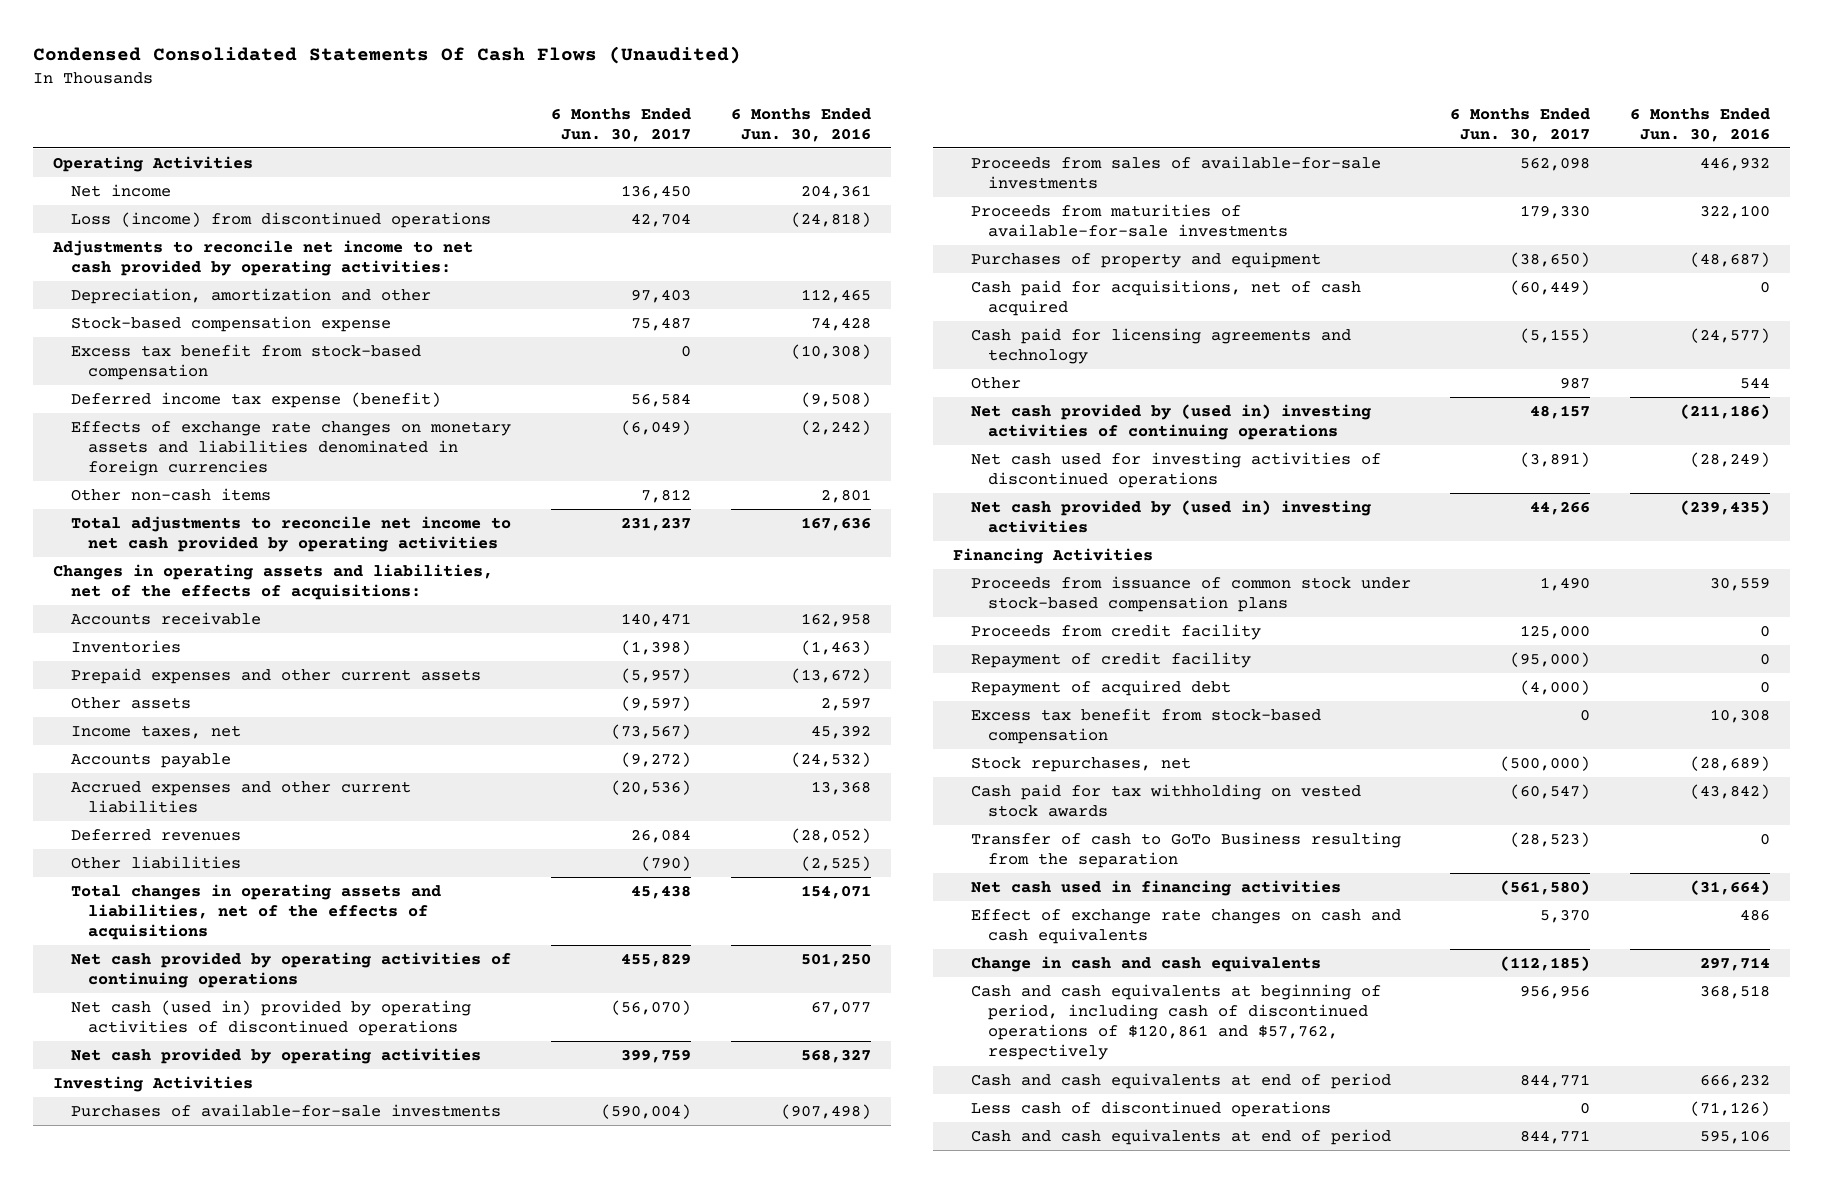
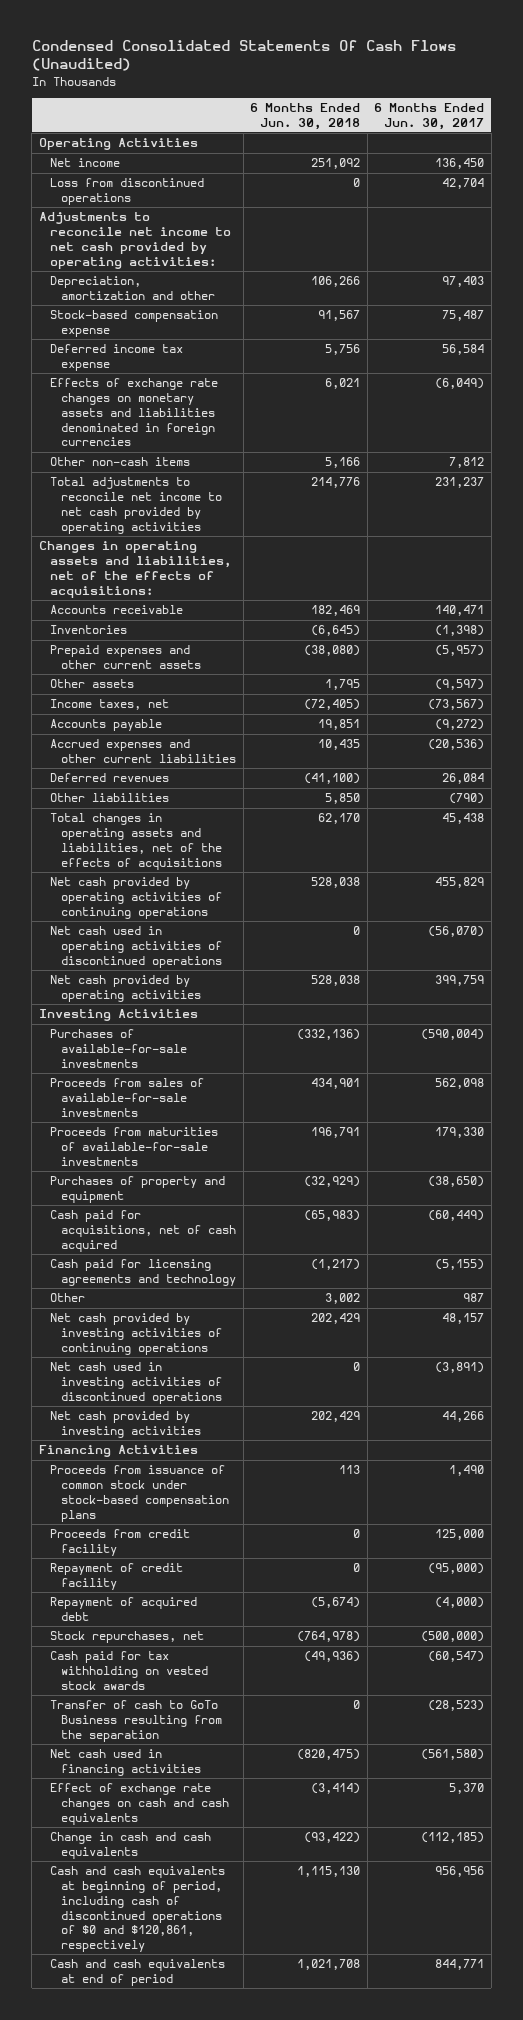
[730,107,871,142] 6 Months Ended Jun. 30, 2016 -> none
none -> [250,102,361,130] 6 Months Ended Jun. 30, 2018
[70,212,491,229] Loss (income) from discontinued operations -> [50,178,205,206] Loss from discontinued operations
[70,344,421,381] Excess tax benefit from stock-based compensation -> none
[70,392,441,409] Deferred income tax expense (benefit) -> [50,344,184,372] Deferred income tax expense
[70,1000,471,1037] Net cash (used in) provided by operating activities of discontinued operations -> [50,926,223,968] Net cash used in operating activities of discontinued operations
[970,404,1371,441] Net cash provided by (used in) investing activities of continuing operations -> [50,1313,223,1355] Net cash provided by investing activities of continuing operations
[970,452,1381,489] Net cash used for investing activities of discontinued operations -> [50,1362,223,1404] Net cash used in investing activities of discontinued operations
[970,500,1371,534] Net cash provided by (used in) investing activities -> [50,1411,202,1439] Net cash provided by investing activities
[970,708,1321,745] Excess tax benefit from stock-based compensation -> none
[970,1073,1391,1090] Cash and cash equivalents at end of period -> none
[970,1101,1331,1118] Less cash of discontinued operations -> none
[970,984,1381,1061] Cash and cash equivalents at beginning of period, including cash of discontinued operations of $120,861 and $57,762, respectively -> [50,1866,226,1953] Cash and cash equivalents at beginning of period, including cash of discontinued operations of $0 and $120,861, respectively

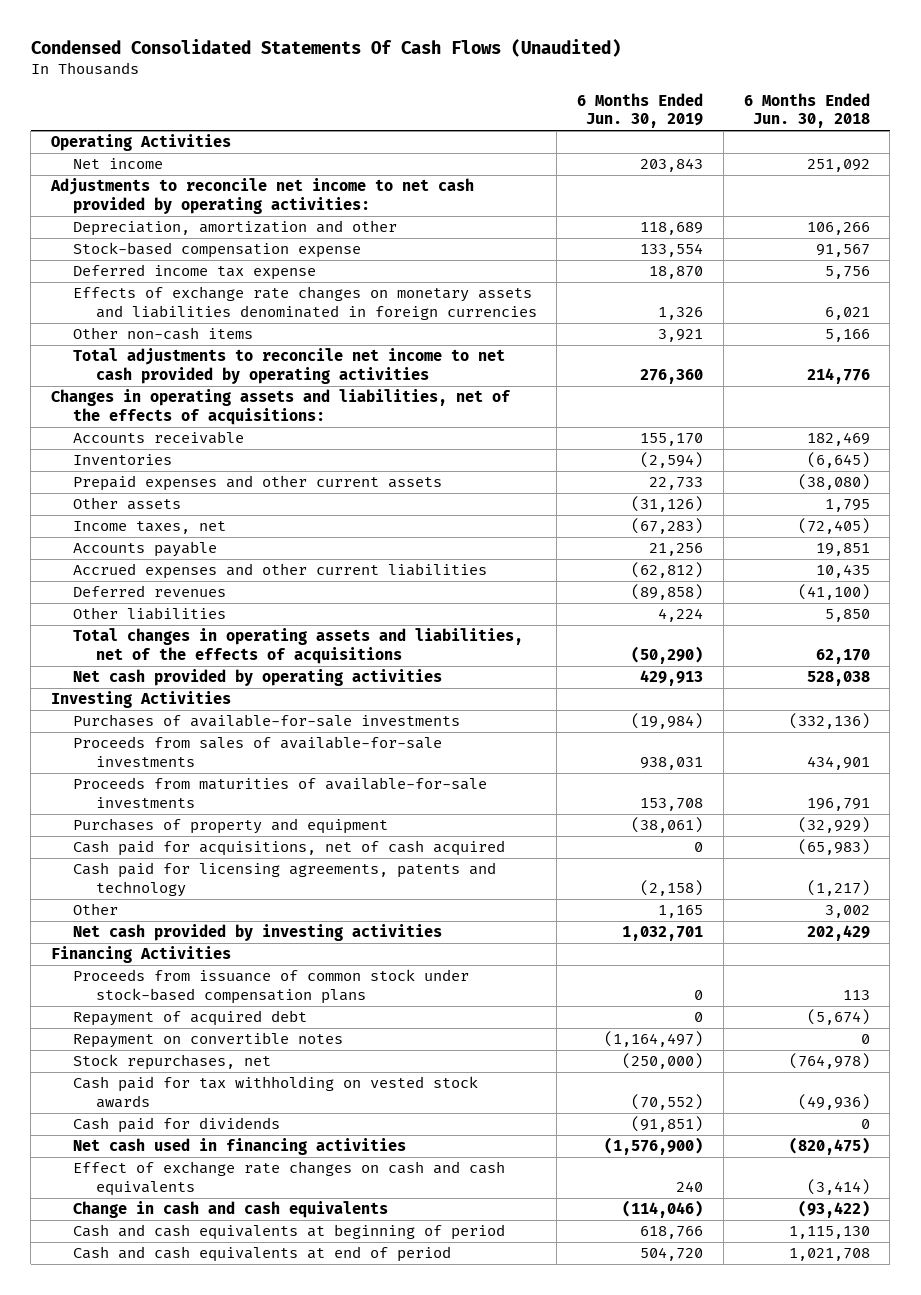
[374,102,485,130] 6 Months Ended Jun. 30, 2017 -> none
none -> [577,92,704,129] 6 Months Ended Jun. 30, 2019
[50,178,205,206] Loss from discontinued operations -> none
[50,877,223,919] Net cash provided by operating activities of continuing operations -> none
[50,926,223,968] Net cash used in operating activities of discontinued operations -> none
[50,1259,237,1287] Cash paid for licensing agreements and technology -> [73,862,497,898] Cash paid for licensing agreements, patents and technology
[50,1313,223,1355] Net cash provided by investing activities of continuing operations -> none
[50,1362,223,1404] Net cash used in investing activities of discontinued operations -> none
[50,1529,191,1557] Proceeds from credit facility -> none
[50,1563,184,1591] Repayment of credit facility -> none
none -> [73,1032,344,1049] Repayment on convertible notes
[50,1700,223,1742] Transfer of cash to GoTo Business resulting from the separation -> none
none -> [73,1117,281,1134] Cash paid for dividends
[50,1866,226,1953] Cash and cash equivalents at beginning of period, including cash of discontinued operations of $0 and $120,861, respectively -> [73,1224,506,1241] Cash and cash equivalents at beginning of period

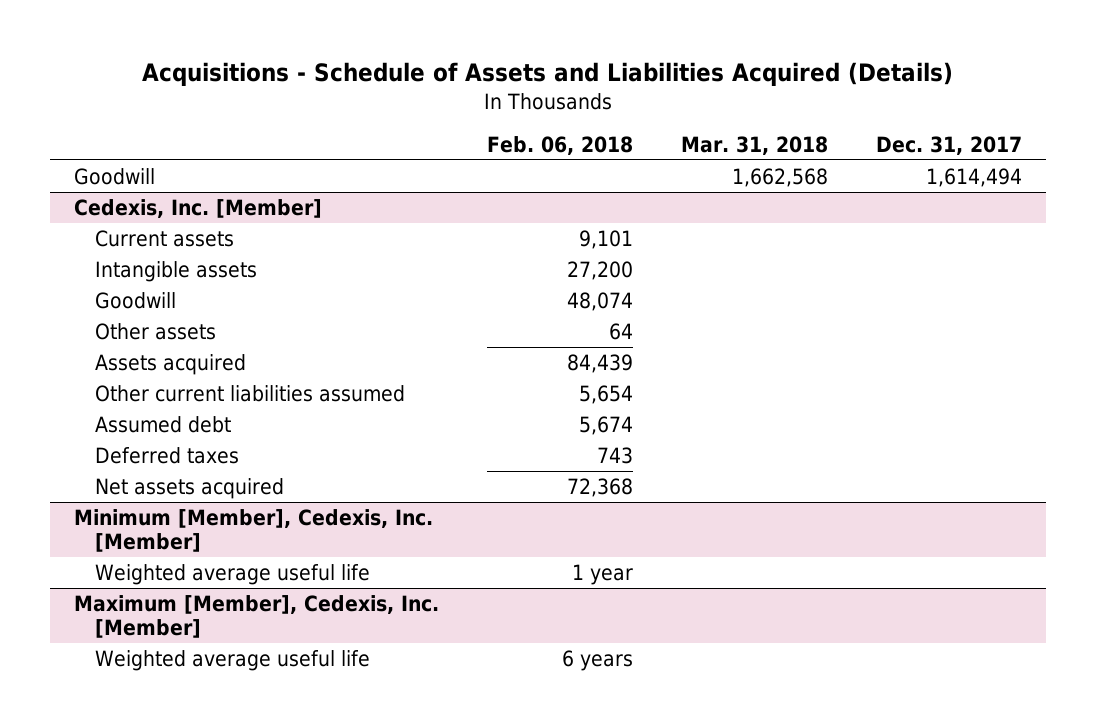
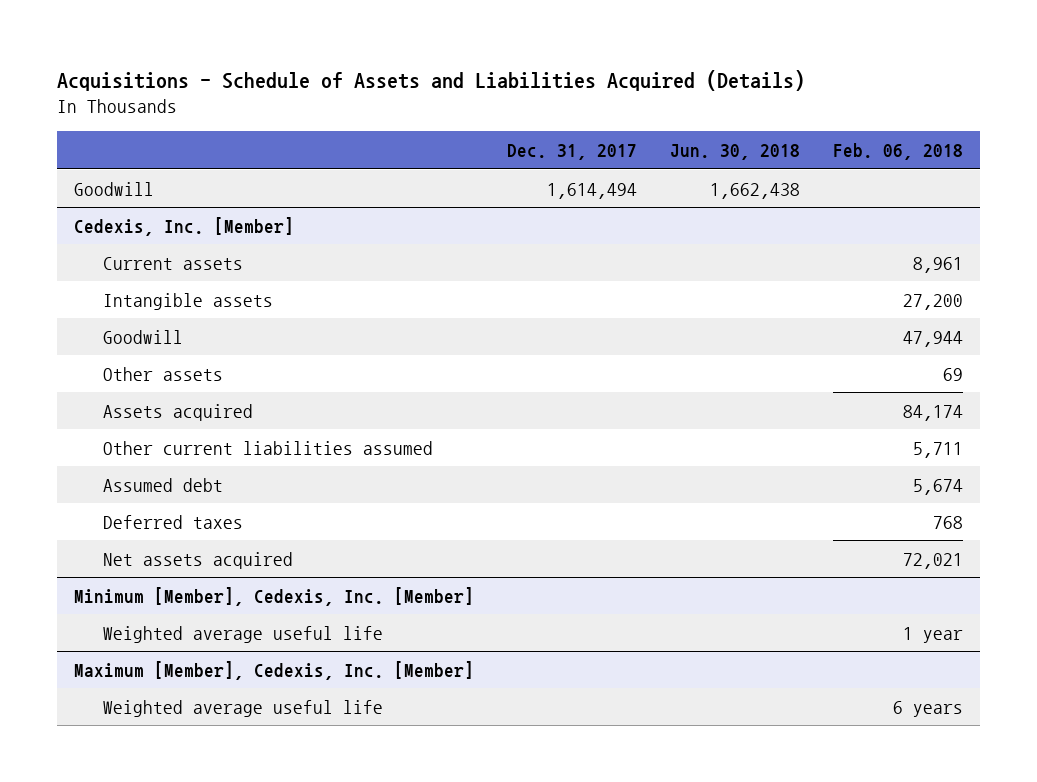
[681,135,829,155] Mar. 31, 2018 -> none
none -> [670,144,801,161] Jun. 30, 2018
[579,229,634,249] 9,101 -> [913,256,964,273] 8,961
[567,291,634,311] 48,074 -> [903,330,964,347] 47,944
[609,322,634,340] 64 -> [943,367,964,381] 69
[567,353,634,373] 84,439 -> [903,404,964,421] 84,174
[579,384,634,404] 5,654 -> [913,441,964,458] 5,711
[597,446,634,464] 743 -> [933,515,964,529] 768
[567,477,634,497] 72,368 -> [903,552,964,569] 72,021

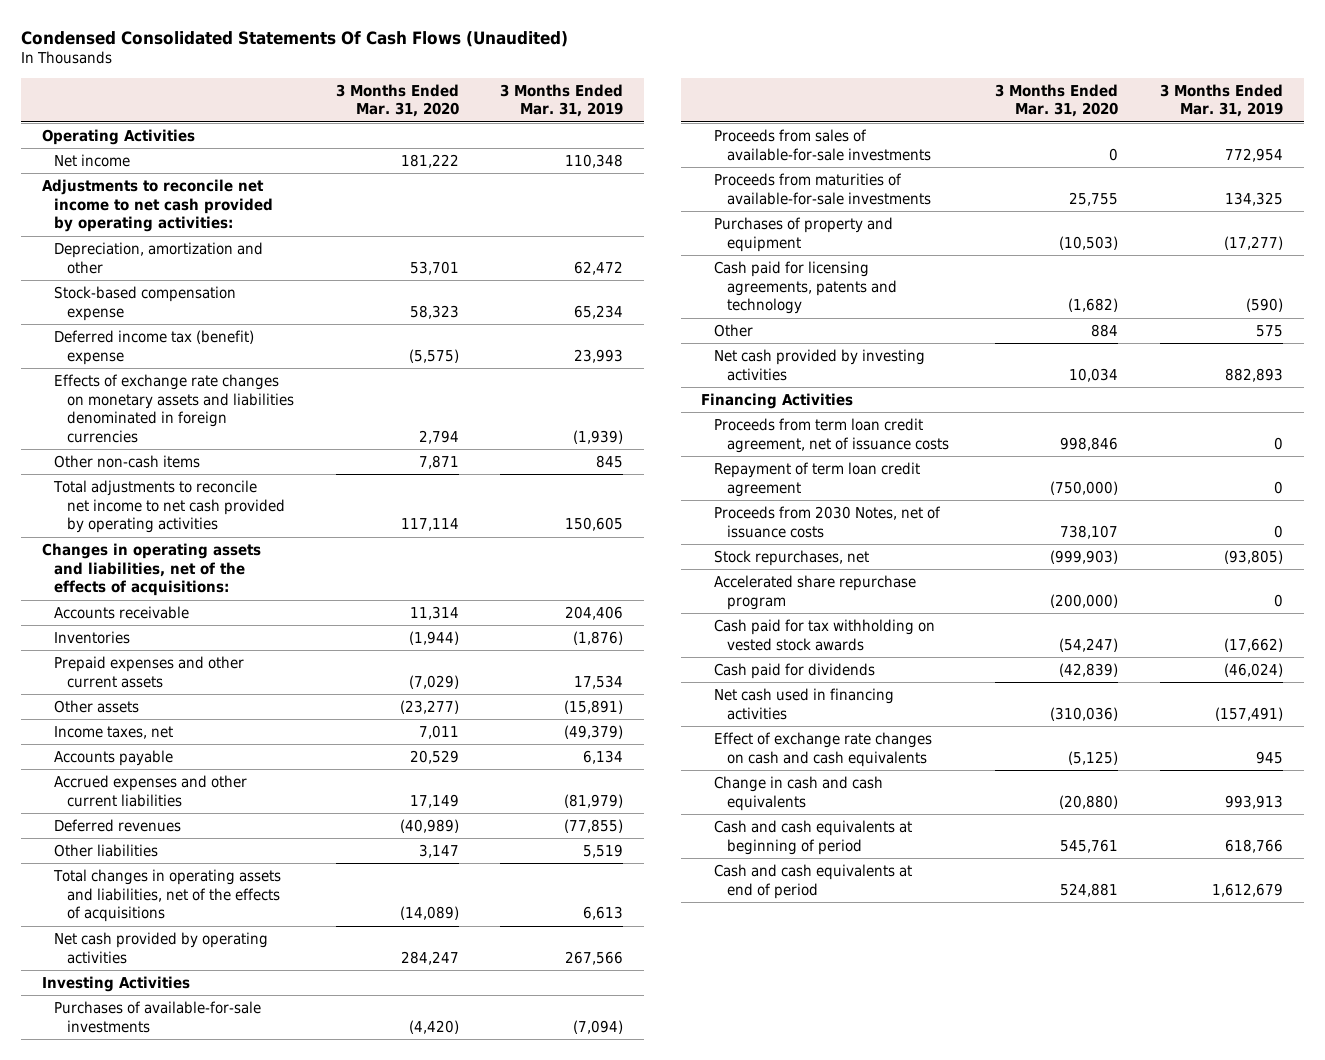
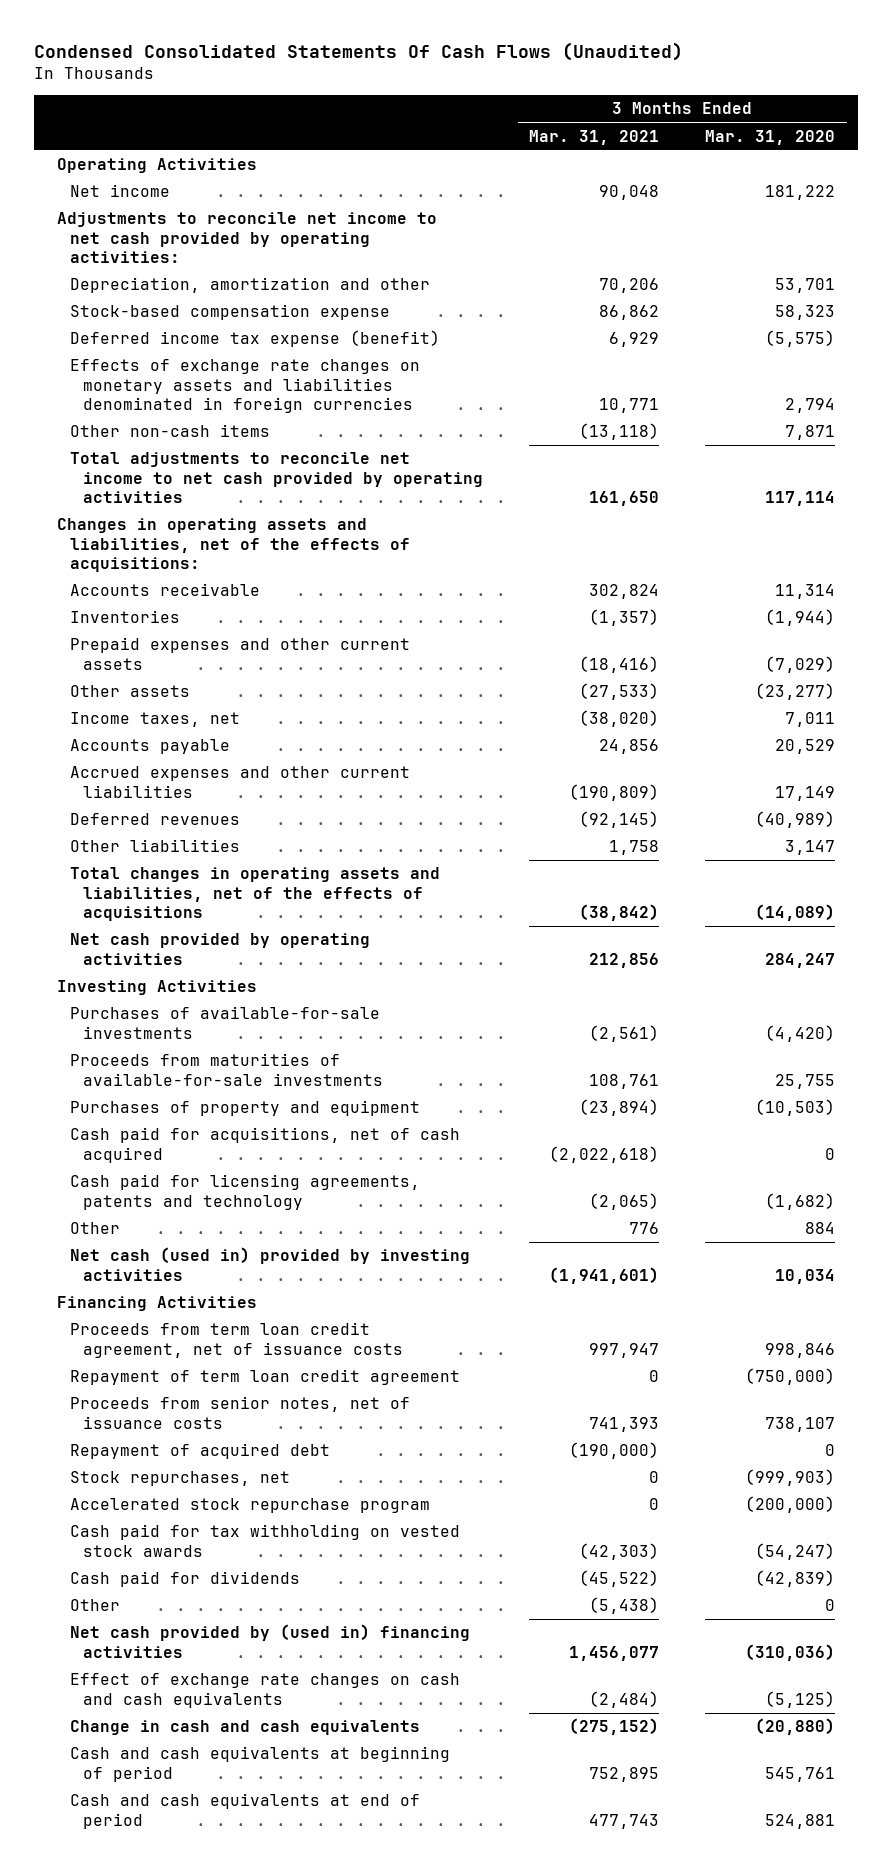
[500,83,624,118] 3 Months Ended Mar. 31, 2019 -> none
none -> [529,129,660,145] Mar. 31, 2021
[54,329,255,365] Deferred income tax (benefit) expense -> [70,330,441,348] Deferred income tax expense (benefit)
[714,128,931,161] Proceeds from sales of available-for-sale investments -> none
none -> [70,1127,461,1163] Cash paid for acquisitions, net of cash acquired
[714,348,926,381] Net cash provided by investing activities -> [70,1247,471,1281] Net cash (used in) provided by investing activities
[714,505,942,538] Proceeds from 2030 Notes, net of issuance costs -> [70,1396,411,1429] Proceeds from senior notes, net of issuance costs
none -> [70,1443,331,1460] Repayment of acquired debt
[714,574,917,610] Accelerated share repurchase program -> [70,1498,431,1514] Accelerated stock repurchase program
none -> [70,1599,121,1612] Other
[714,687,895,720] Net cash used in financing activities -> [70,1624,471,1658] Net cash provided by (used in) financing activities

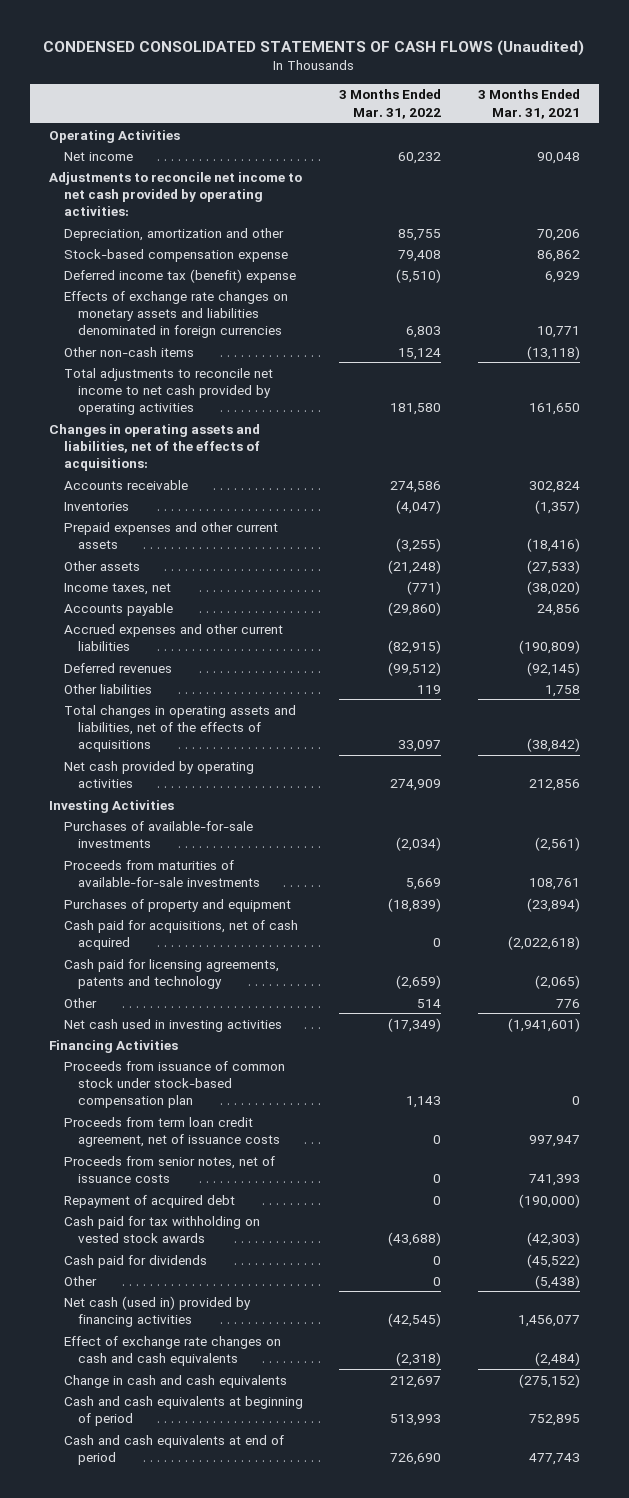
[33,42,683,62] Condensed Consolidated Statements Of Cash Flows (Unaudited) -> [43,39,585,56] CONDENSED CONSOLIDATED STATEMENTS OF CASH FLOWS (Unaudited)
[705,129,836,145] Mar. 31, 2020 -> none
none -> [339,89,442,119] 3 Months Ended Mar. 31, 2022
[70,330,441,348] Deferred income tax expense (benefit) -> [63,268,296,283] Deferred income tax (benefit) expense
[70,1247,471,1281] Net cash (used in) provided by investing activities -> [63,1018,282,1032] Net cash used in investing activities
none -> [63,1060,285,1109] Proceeds from issuance of common stock under stock-based compensation plan
[70,1369,461,1386] Repayment of term loan credit agreement -> none
[70,1471,291,1487] Stock repurchases, net -> none
[70,1498,431,1514] Accelerated stock repurchase program -> none
[70,1624,471,1658] Net cash provided by (used in) financing activities -> [63,1295,251,1327] Net cash (used in) provided by financing activities

